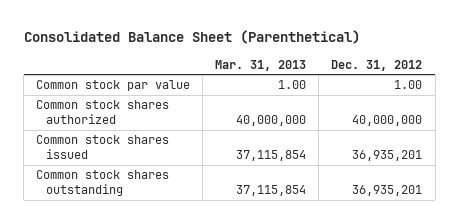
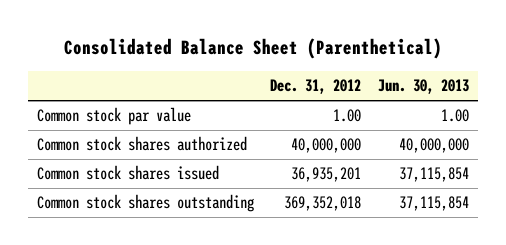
[215,59,307,71] Mar. 31, 2013 -> none
none -> [378,79,470,95] Jun. 30, 2013
[352,185,423,197] 36,935,201 -> [284,196,362,212] 369,352,018

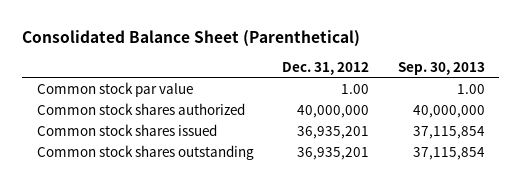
[378,79,470,95] Jun. 30, 2013 -> none
none -> [397,62,485,76] Sep. 30, 2013
[284,196,362,212] 369,352,018 -> [297,147,370,161] 36,935,201

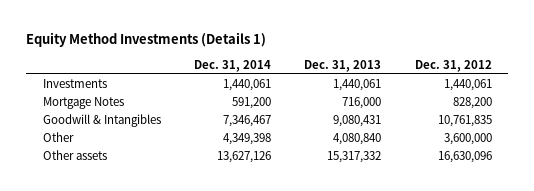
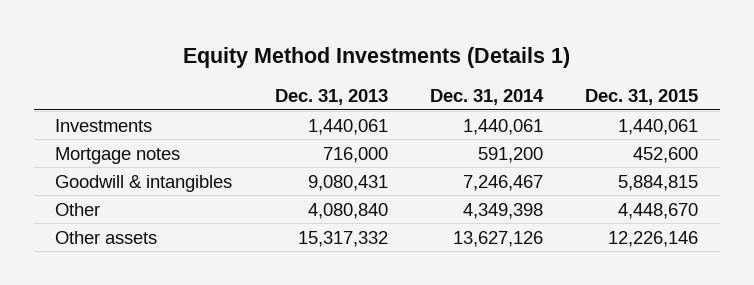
[414,59,492,72] Dec. 31, 2012 -> none
none -> [585,89,699,106] Dec. 31, 2015
[42,97,124,110] Mortgage Notes -> [55,146,181,164] Mortgage notes
[42,114,161,128] Goodwill & Intangibles -> [55,174,233,192] Goodwill & intangibles
[223,115,272,128] 7,346,467 -> [463,174,544,191] 7,246,467

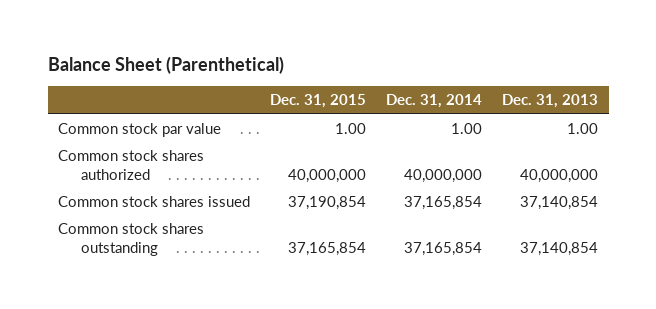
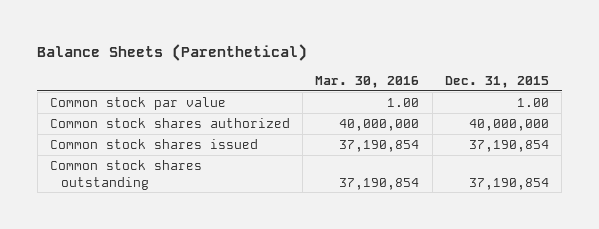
[47,56,284,75] Balance Sheet (Parenthetical) -> [37,44,308,62] Balance Sheets (Parenthetical)
[386,94,483,109] Dec. 31, 2014 -> none
[502,94,599,109] Dec. 31, 2013 -> none
none -> [315,76,420,89] Mar. 30, 2016
[288,241,367,256] 37,165,854 -> [469,177,550,190] 37,190,854

